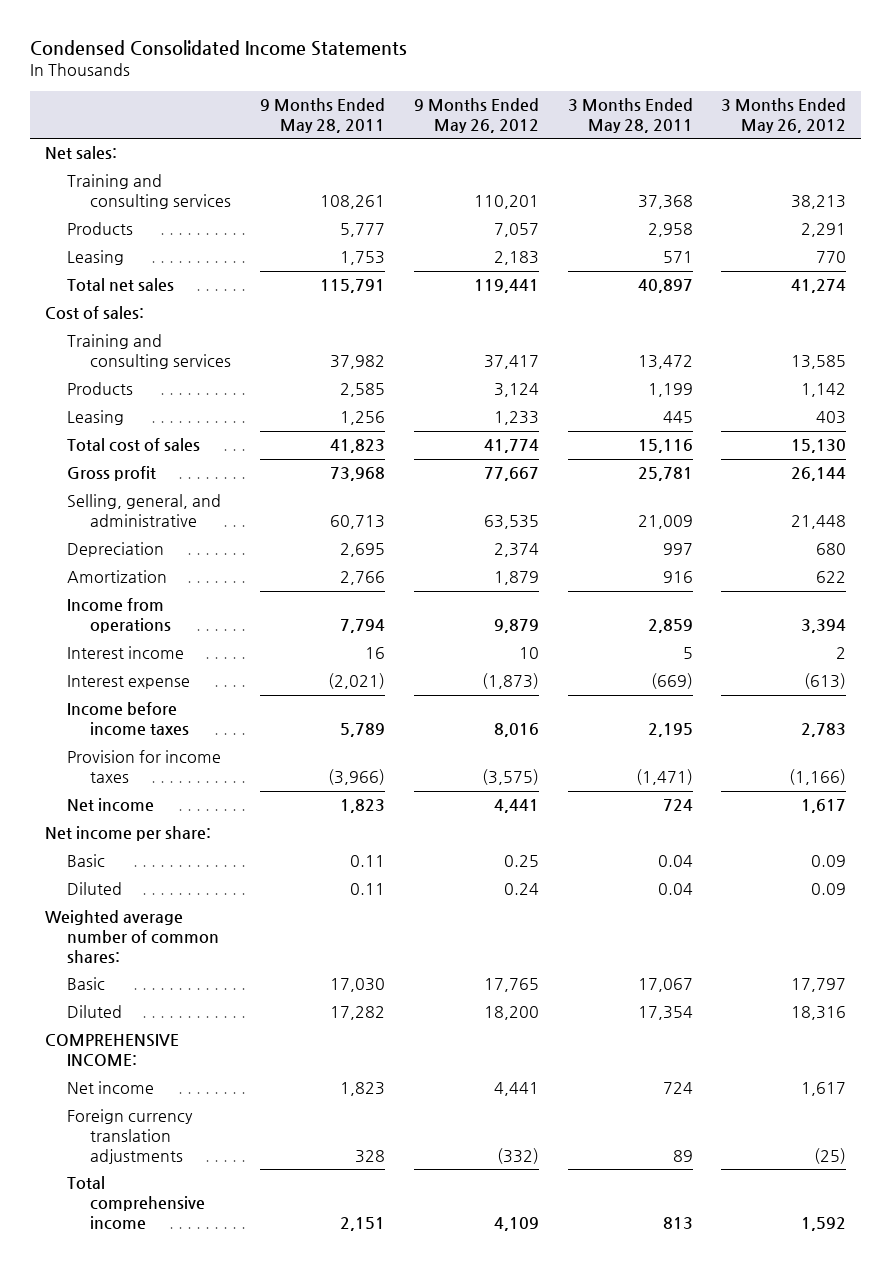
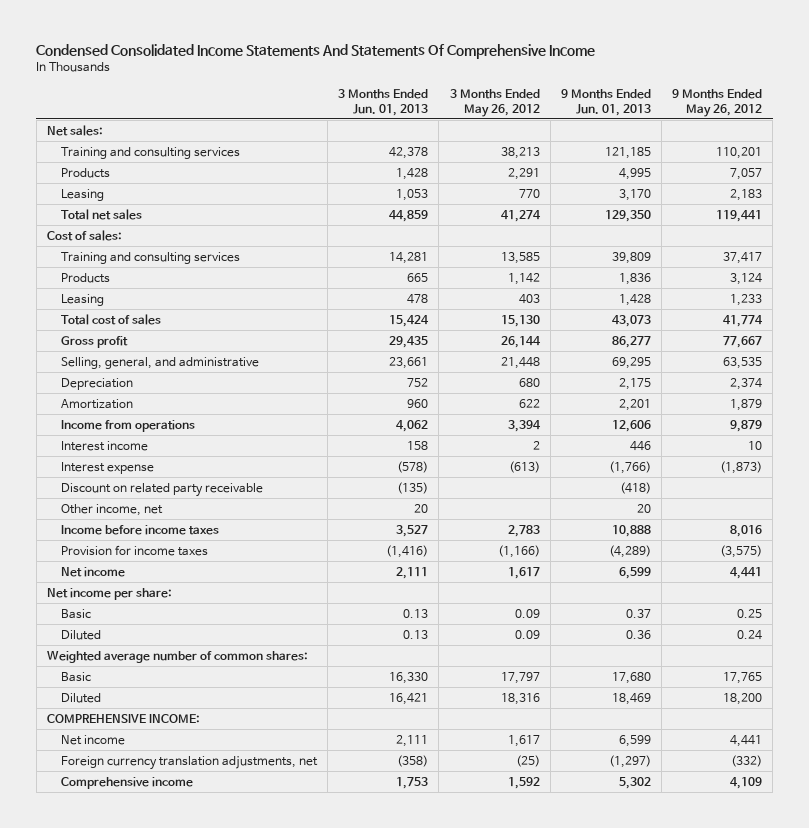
[30,40,408,57] Condensed Consolidated Income Statements -> [36,44,596,60] Condensed Consolidated Income Statements And Statements Of Comprehensive Income
[260,98,386,133] 9 Months Ended May 28, 2011 -> none
[567,98,693,133] 3 Months Ended May 28, 2011 -> none
none -> [338,89,429,116] 3 Months Ended Jun. 01, 2013
none -> [560,89,651,116] 9 Months Ended Jun. 01, 2013
none -> [60,482,263,497] Discount on related party receivable
none -> [60,503,163,516] Other income, net
[67,1109,194,1164] Foreign currency translation adjustments -> [60,755,318,770] Foreign currency translation adjustments, net
[67,1176,206,1230] Total comprehensive income -> [60,776,193,789] Comprehensive income

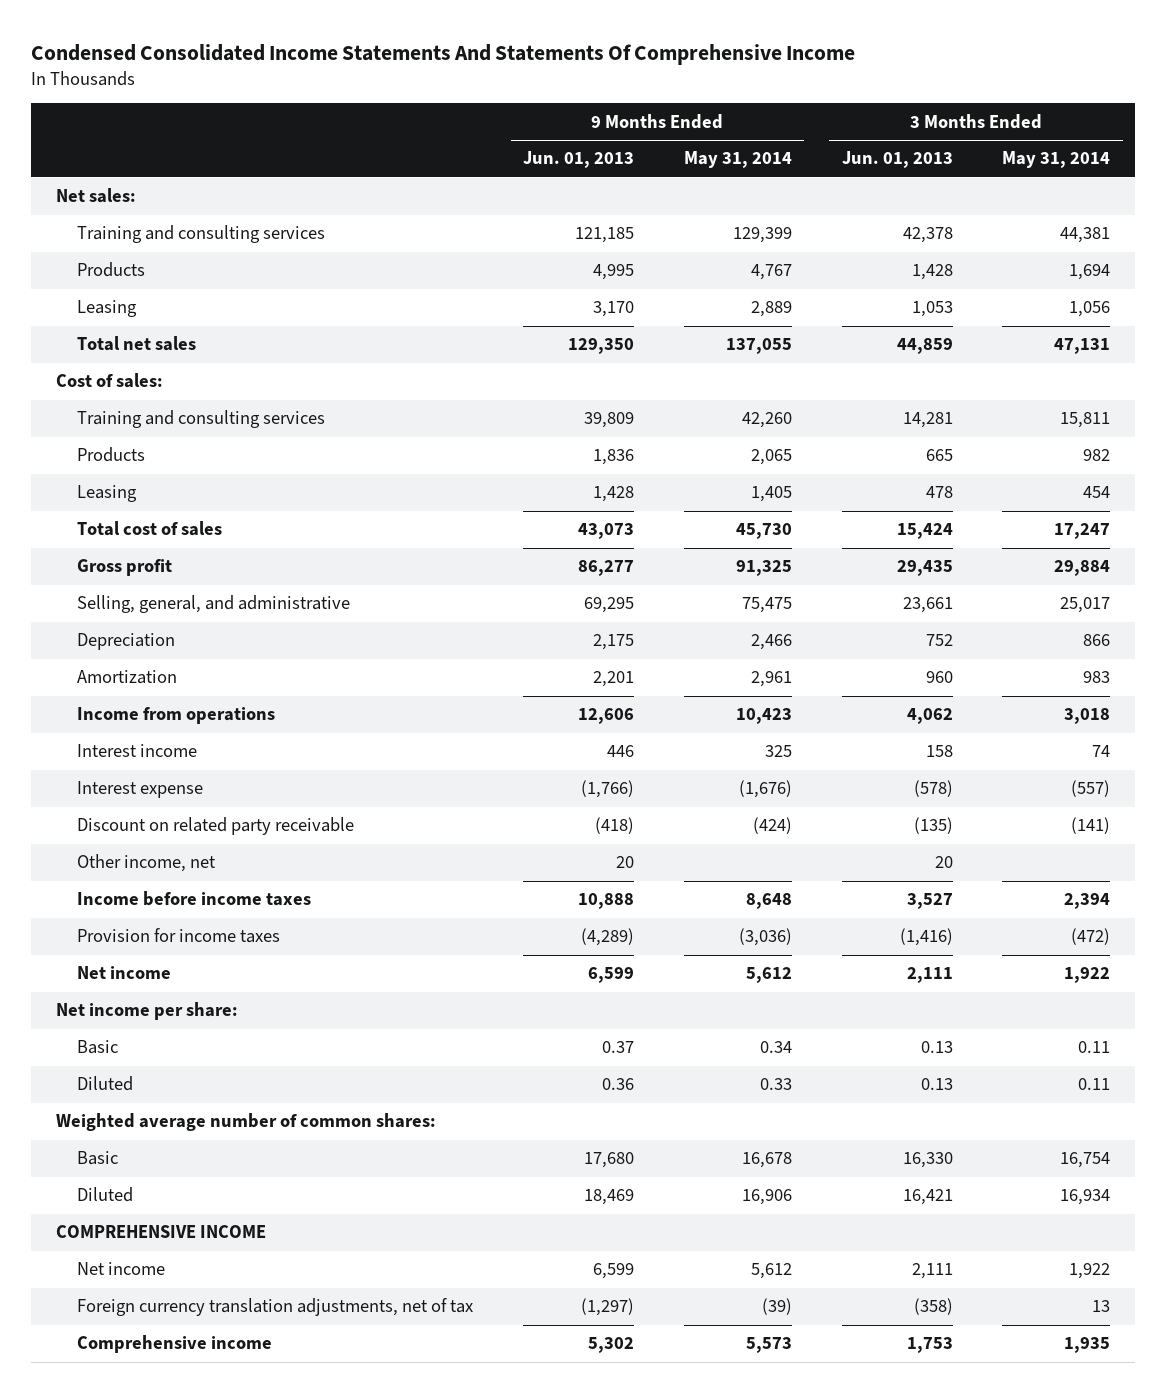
[449,89,540,117] 3 Months Ended May 26, 2012 -> none
[672,89,763,117] 9 Months Ended May 26, 2012 -> none
none -> [683,151,792,169] May 31, 2014
none -> [1002,151,1111,169] May 31, 2014
[47,713,201,723] COMPREHENSIVE INCOME: -> [55,1225,266,1239] COMPREHENSIVE INCOME
[60,755,318,770] Foreign currency translation adjustments, net -> [77,1298,474,1317] Foreign currency translation adjustments, net of tax

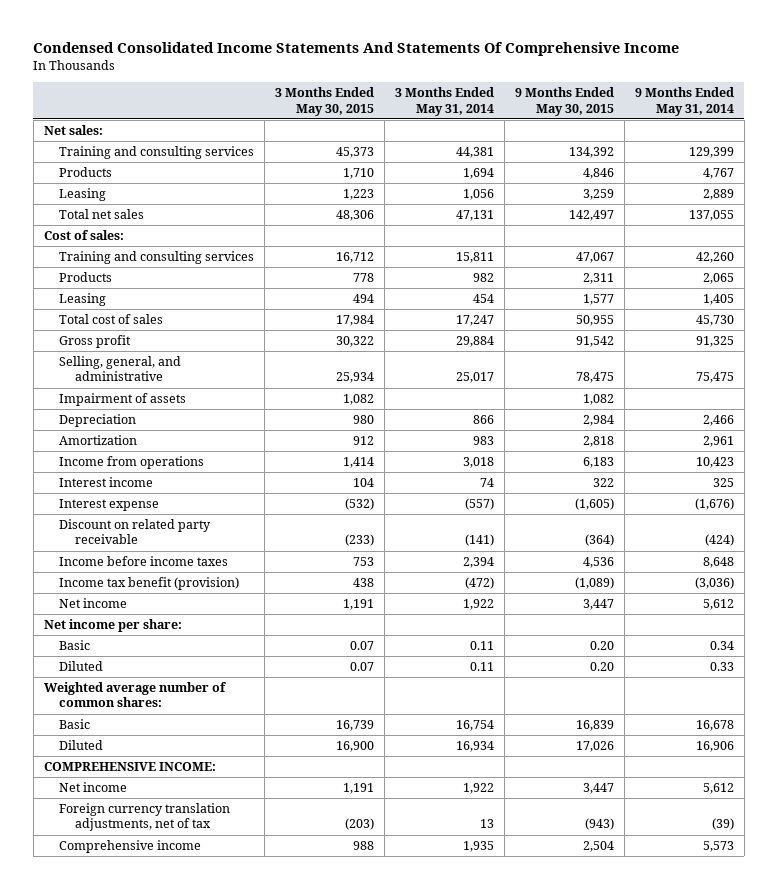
[523,151,635,169] Jun. 01, 2013 -> none
[841,151,953,169] Jun. 01, 2013 -> none
none -> [275,87,375,116] 3 Months Ended May 30, 2015
none -> [514,87,614,116] 9 Months Ended May 30, 2015
none -> [59,393,187,407] Impairment of assets
[77,854,217,873] Other income, net -> none
[77,928,281,944] Provision for income taxes -> [59,577,240,591] Income tax benefit (provision)
[55,1225,266,1239] COMPREHENSIVE INCOME -> [43,762,216,772] COMPREHENSIVE INCOME:

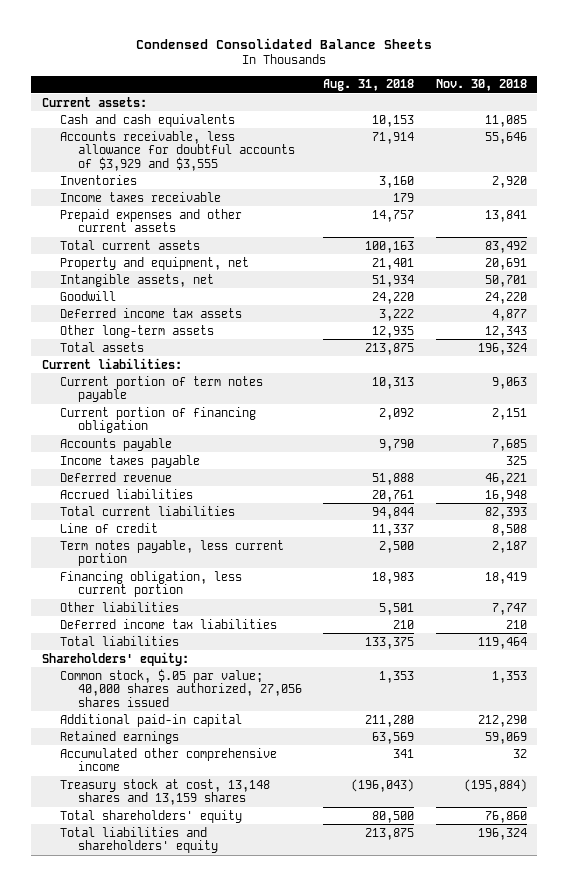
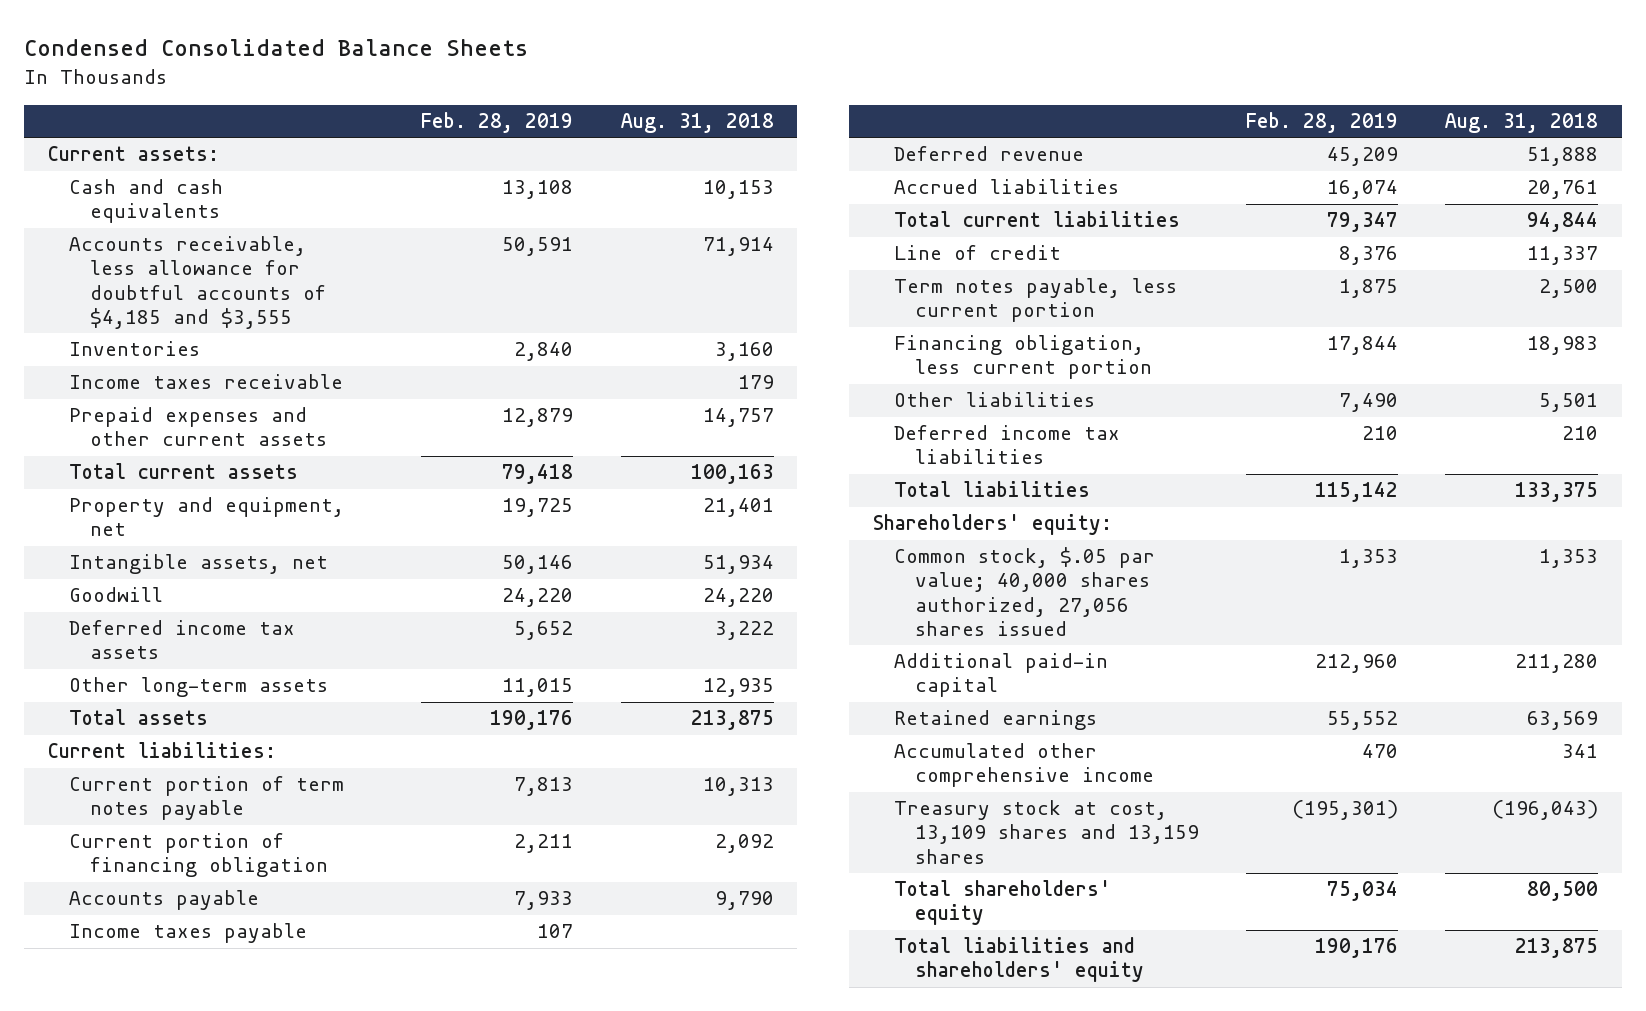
[435,79,527,92] Nov. 30, 2018 -> none
none -> [421,112,574,134] Feb. 28, 2019
[59,130,295,171] Accounts receivable, less allowance for doubtful accounts of $3,929 and $3,555 -> [68,236,326,329] Accounts receivable, less allowance for doubtful accounts of $4,185 and $3,555
[59,778,270,806] Treasury stock at cost, 13,148 shares and 13,159 shares -> [893,800,1199,864] Treasury stock at cost, 13,109 shares and 13,159 shares

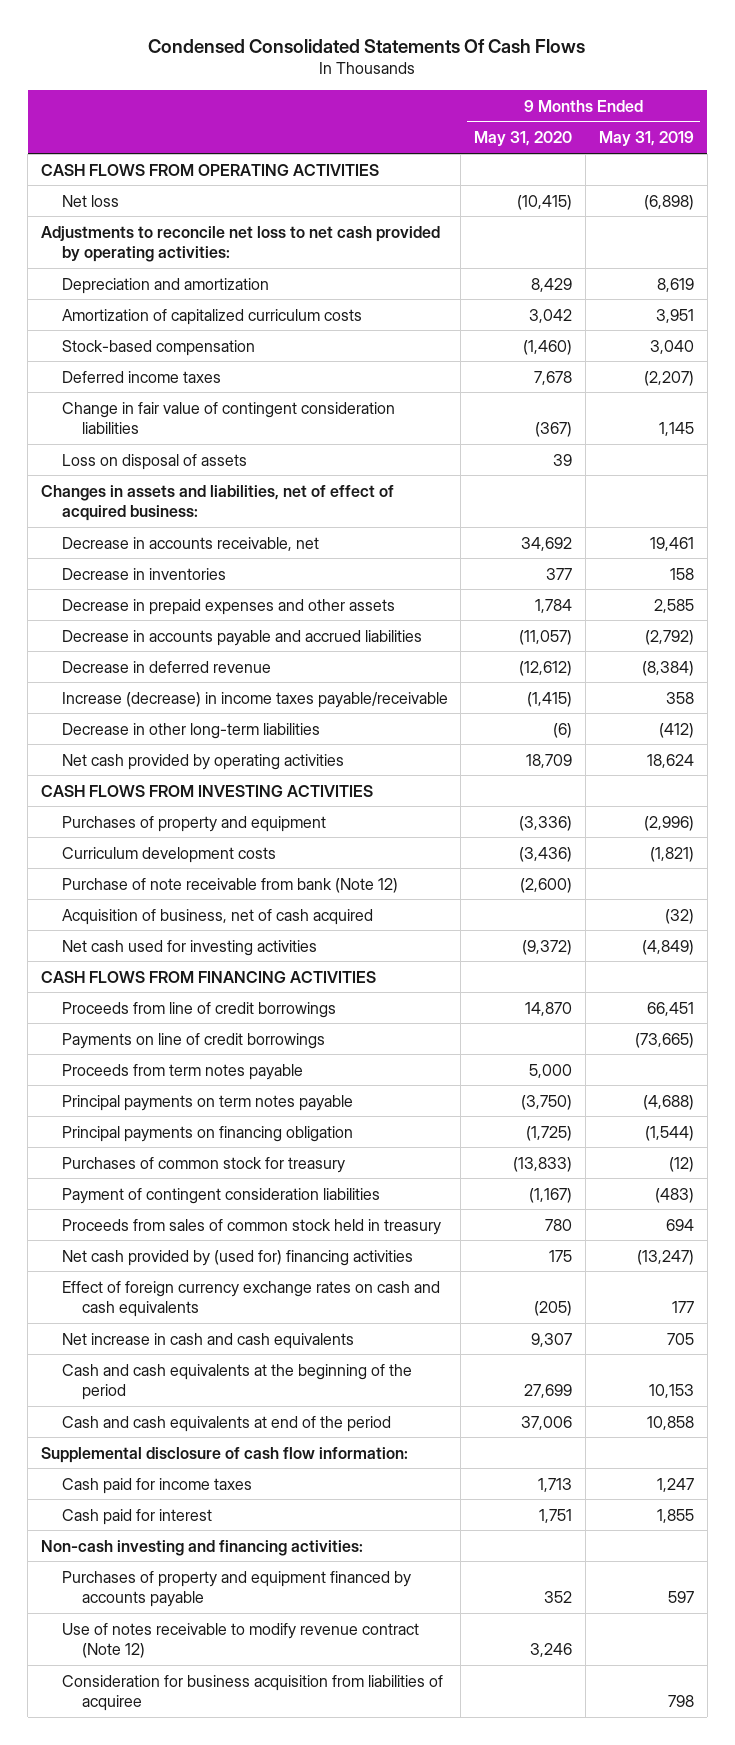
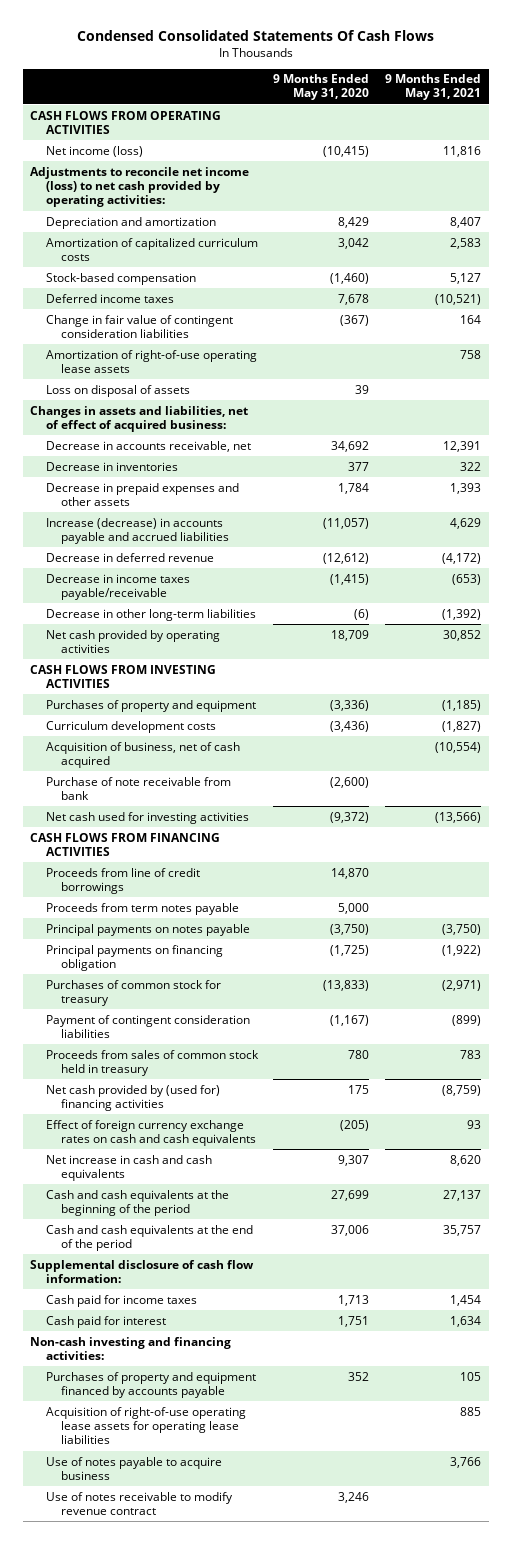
[598,131,694,147] May 31, 2019 -> none
none -> [384,74,481,101] 9 Months Ended May 31, 2021
[61,194,119,207] Net loss -> [45,145,143,157] Net income (loss)
[41,225,441,263] Adjustments to reconcile net loss to net cash provided by operating activities: -> [30,166,250,208] Adjustments to reconcile net income (loss) to net cash provided by operating activities:
none -> [45,349,257,373] Amortization of right-of-use operating lease assets
[61,629,422,646] Decrease in accounts payable and accrued liabilities -> [45,517,229,544] Increase (decrease) in accounts payable and accrued liabilities
[61,691,448,708] Increase (decrease) in income taxes payable/receivable -> [45,573,190,600] Decrease in income taxes payable/receivable
[61,877,398,893] Purchase of note receivable from bank (Note 12) -> none
none -> [45,776,231,800] Purchase of note receivable from bank
[61,1032,325,1049] Payments on line of credit borrowings -> none
[61,1094,353,1111] Principal payments on term notes payable -> [45,923,250,936] Principal payments on notes payable
[61,1415,391,1432] Cash and cash equivalents at end of the period -> [45,1224,253,1251] Cash and cash equivalents at the end of the period
[61,1674,443,1712] Consideration for business acquisition from liabilities of acquiree -> none
none -> [45,1406,246,1445] Acquisition of right-of-use operating lease assets for operating lease liabilities
none -> [45,1456,222,1480] Use of notes payable to acquire business
[61,1622,419,1659] Use of notes receivable to modify revenue contract (Note 12) -> [45,1491,233,1515] Use of notes receivable to modify revenue contract

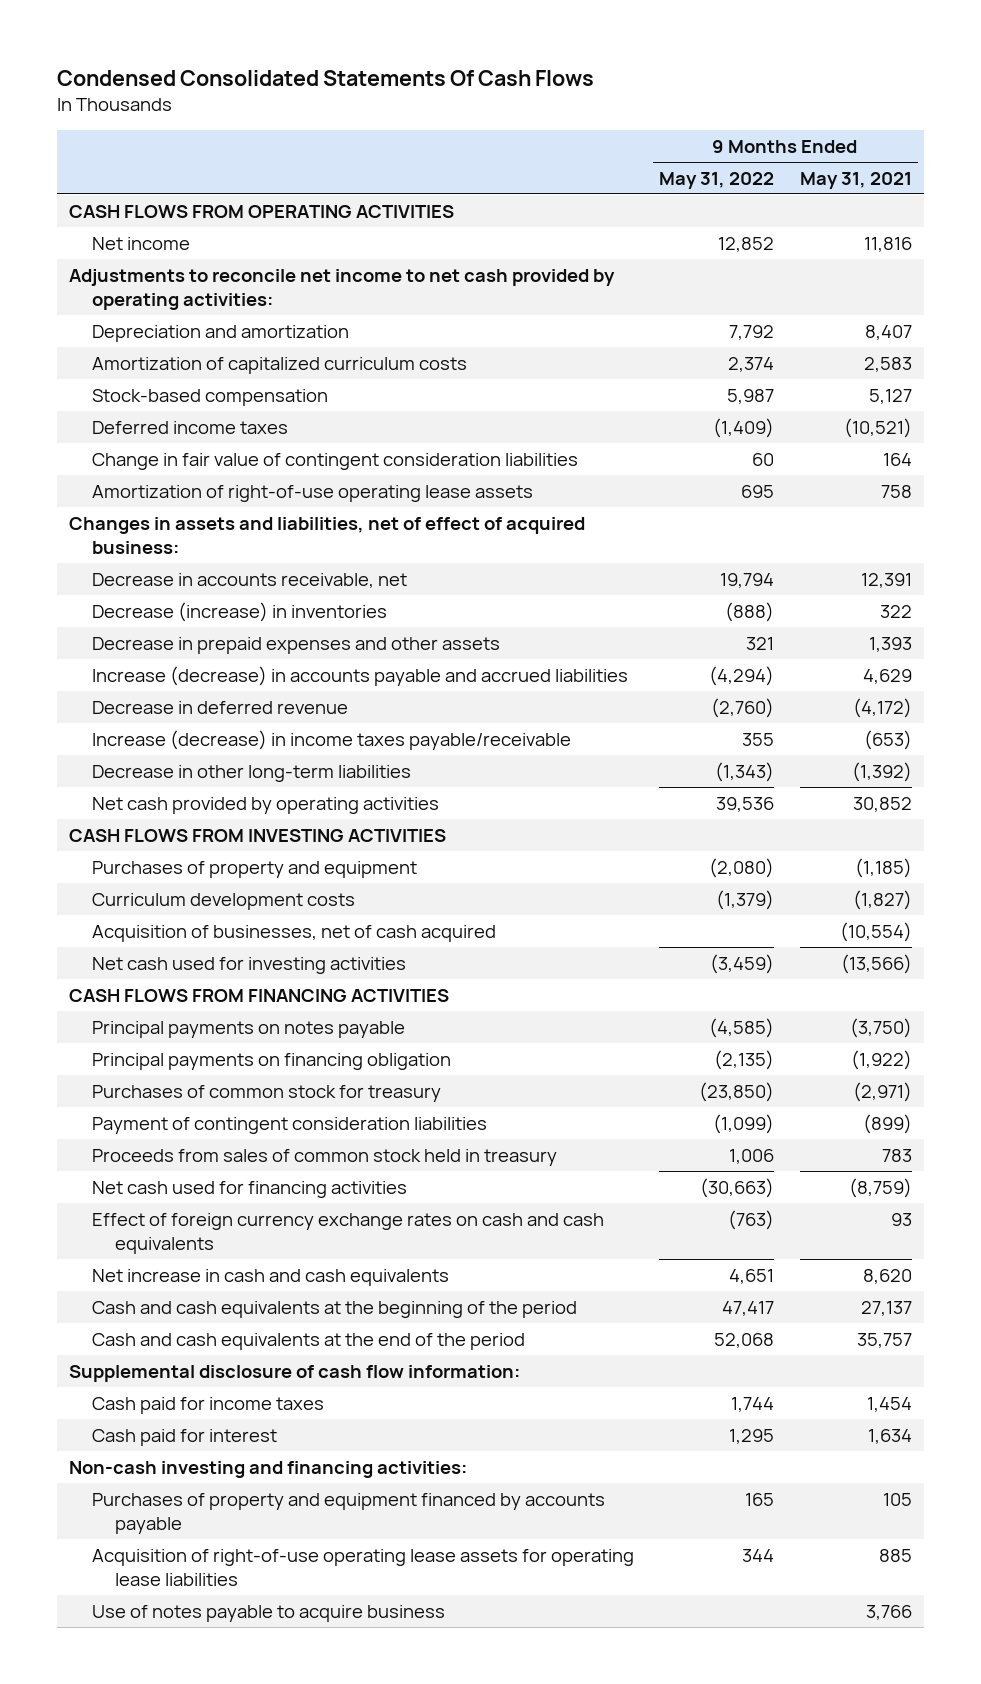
[273,74,370,101] 9 Months Ended May 31, 2020 -> none
none -> [659,171,775,189] May 31, 2022
[45,145,143,157] Net income (loss) -> [92,236,191,250] Net income
[30,166,250,208] Adjustments to reconcile net income (loss) to net cash provided by operating activities: -> [69,268,616,310] Adjustments to reconcile net income to net cash provided by operating activities:
[45,384,190,397] Loss on disposal of assets -> none
[45,461,178,471] Decrease in inventories -> [92,601,388,622] Decrease (increase) in inventories
[45,573,190,600] Decrease in income taxes payable/receivable -> [92,729,572,750] Increase (decrease) in income taxes payable/receivable
[45,776,231,800] Purchase of note receivable from bank -> none
[45,741,240,768] Acquisition of business, net of cash acquired -> [92,924,497,942] Acquisition of businesses, net of cash acquired
[45,867,200,894] Proceeds from line of credit borrowings -> none
[45,902,239,915] Proceeds from term notes payable -> none
[45,1084,220,1111] Net cash provided by (used for) financing activities -> [92,1180,408,1198] Net cash used for financing activities
[45,1491,233,1515] Use of notes receivable to modify revenue contract -> none

